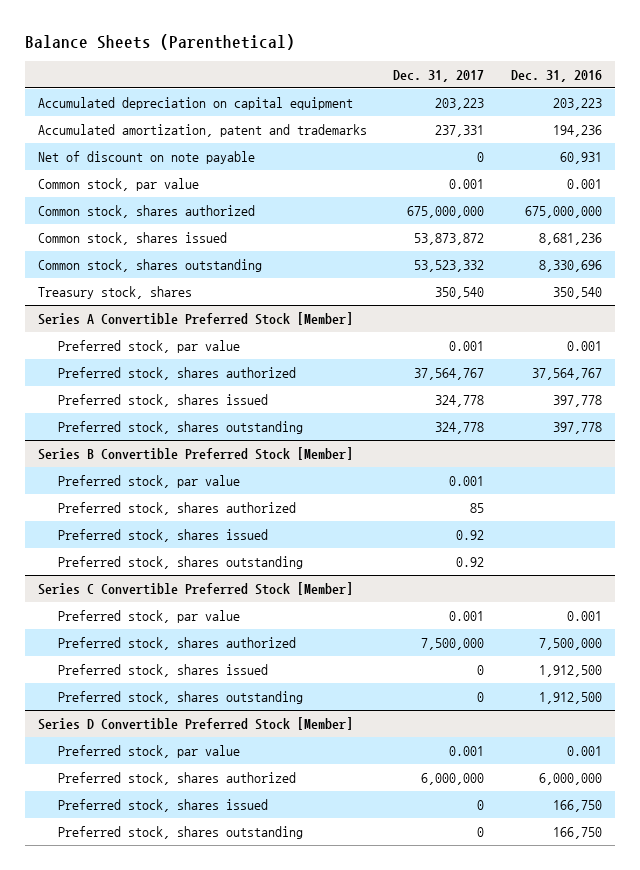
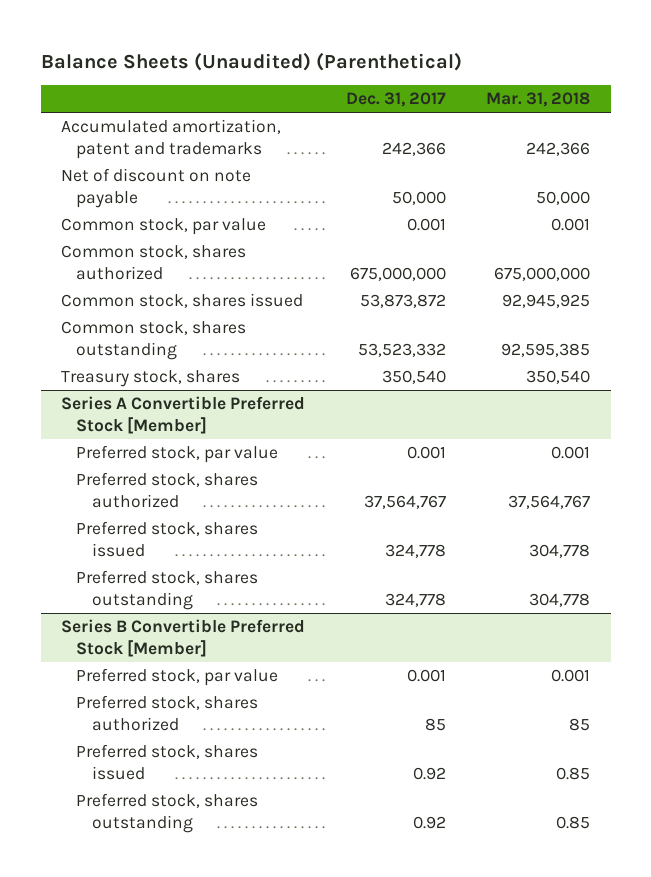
[24,33,295,50] Balance Sheets (Parenthetical) -> [40,51,462,71] Balance Sheets (Unaudited) (Parenthetical)
[510,69,602,82] Dec. 31, 2016 -> none
none -> [486,92,591,108] Mar. 31, 2018
[38,96,354,110] Accumulated depreciation on capital equipment -> none
[435,124,485,137] 237,331 -> [381,142,446,157] 242,366
[477,151,485,162] 0 -> [391,191,446,206] 50,000
[38,581,354,595] Series C Convertible Preferred Stock [Member] -> none
[58,609,241,623] Preferred stock, par value -> none
[58,636,297,650] Preferred stock, shares authorized -> none
[58,663,269,677] Preferred stock, shares issued -> none
[58,690,304,704] Preferred stock, shares outstanding -> none
[38,716,354,730] Series D Convertible Preferred Stock [Member] -> none
[58,744,241,758] Preferred stock, par value -> none
[58,771,297,785] Preferred stock, shares authorized -> none
[58,798,269,812] Preferred stock, shares issued -> none
[58,825,304,839] Preferred stock, shares outstanding -> none

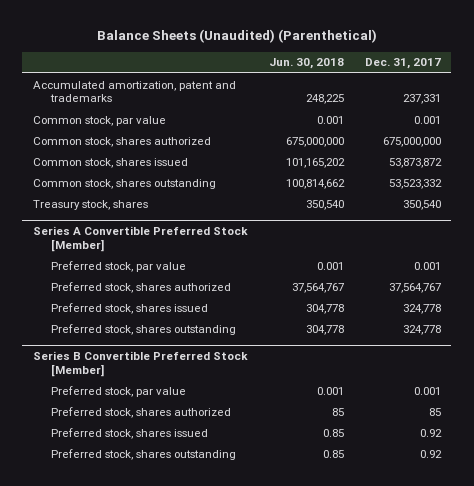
[486,92,591,108] Mar. 31, 2018 -> none
none -> [268,58,344,70] Jun. 30, 2018
[61,168,252,209] Net of discount on note payable -> none
[381,142,446,157] 242,366 -> [402,94,441,105] 237,331

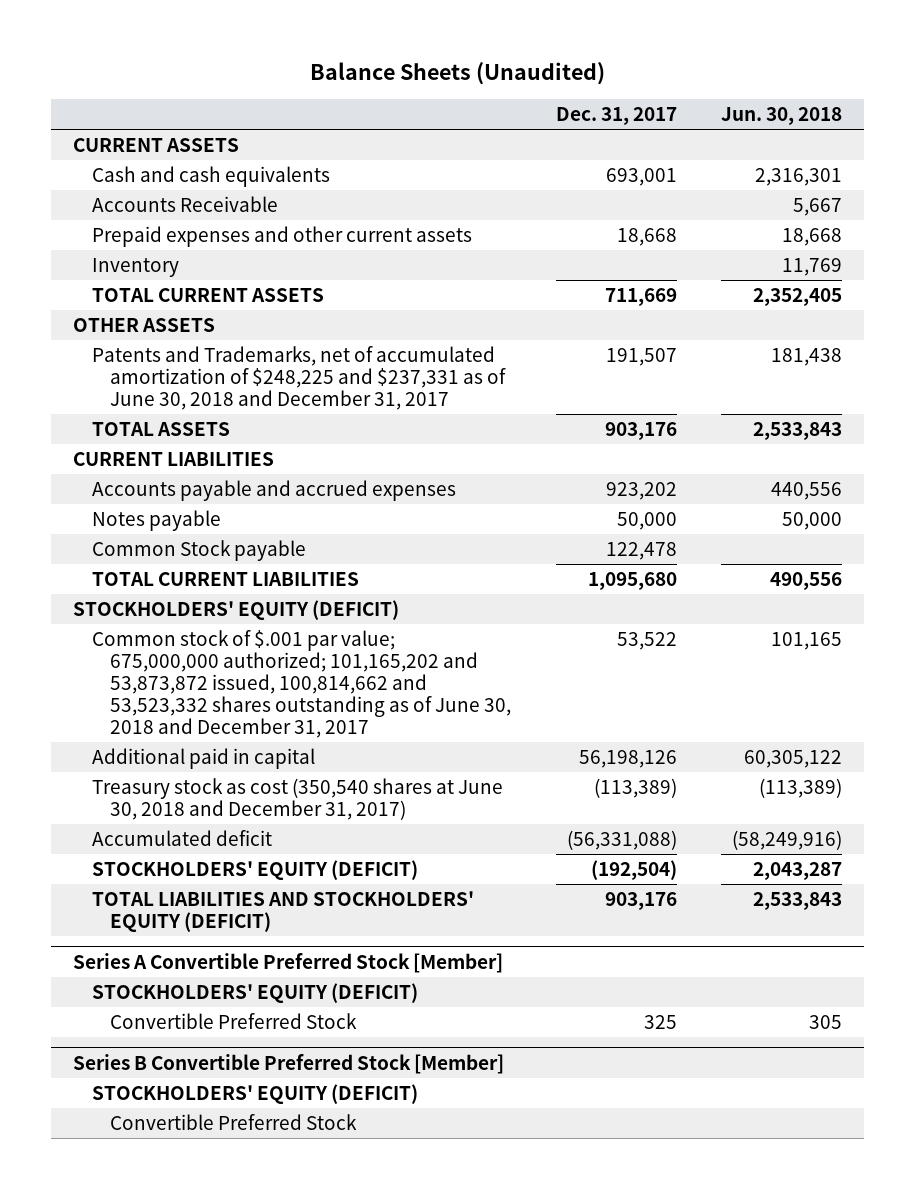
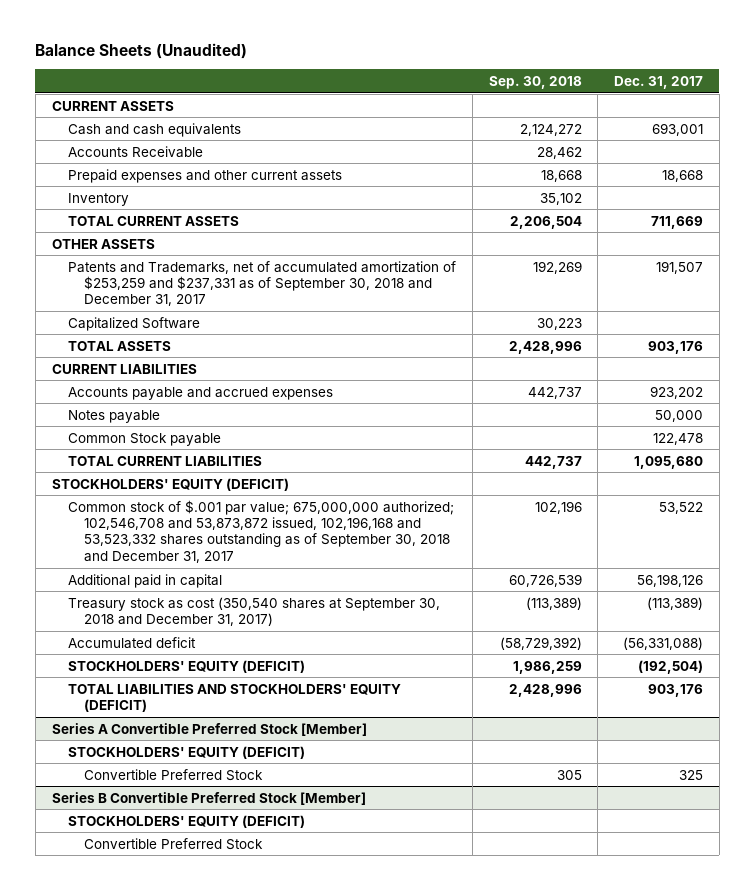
[720,107,842,126] Jun. 30, 2018 -> none
none -> [488,75,582,89] Sep. 30, 2018
[91,345,507,410] Patents and Trademarks, net of accumulated amortization of $248,225 and $237,331 as of June 30, 2018 and December 31, 2017 -> [67,260,456,307] Patents and Trademarks, net of accumulated amortization of $253,259 and $237,331 as of September 30, 2018 and December 31, 2017
none -> [67,316,200,331] Capitalized Software
[91,629,512,738] Common stock of $.001 par value; 675,000,000 authorized; 101,165,202 and 53,873,872 issued, 100,814,662 and 53,523,332 shares outstanding as of June 30, 2018 and December 31, 2017 -> [67,499,454,563] Common stock of $.001 par value; 675,000,000 authorized; 102,546,708 and 53,873,872 issued, 102,196,168 and 53,523,332 shares outstanding as of September 30, 2018 and December 31, 2017
[91,777,503,820] Treasury stock as cost (350,540 shares at June 30, 2018 and December 31, 2017) -> [67,596,440,626] Treasury stock as cost (350,540 shares at September 30, 2018 and December 31, 2017)

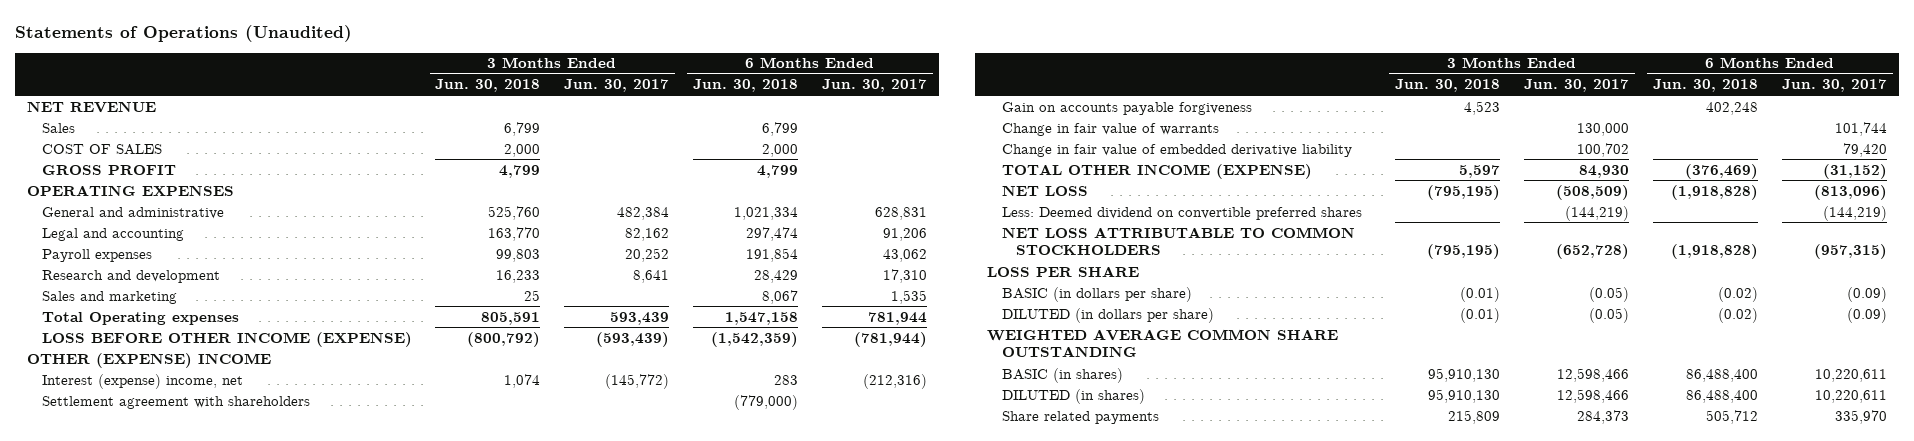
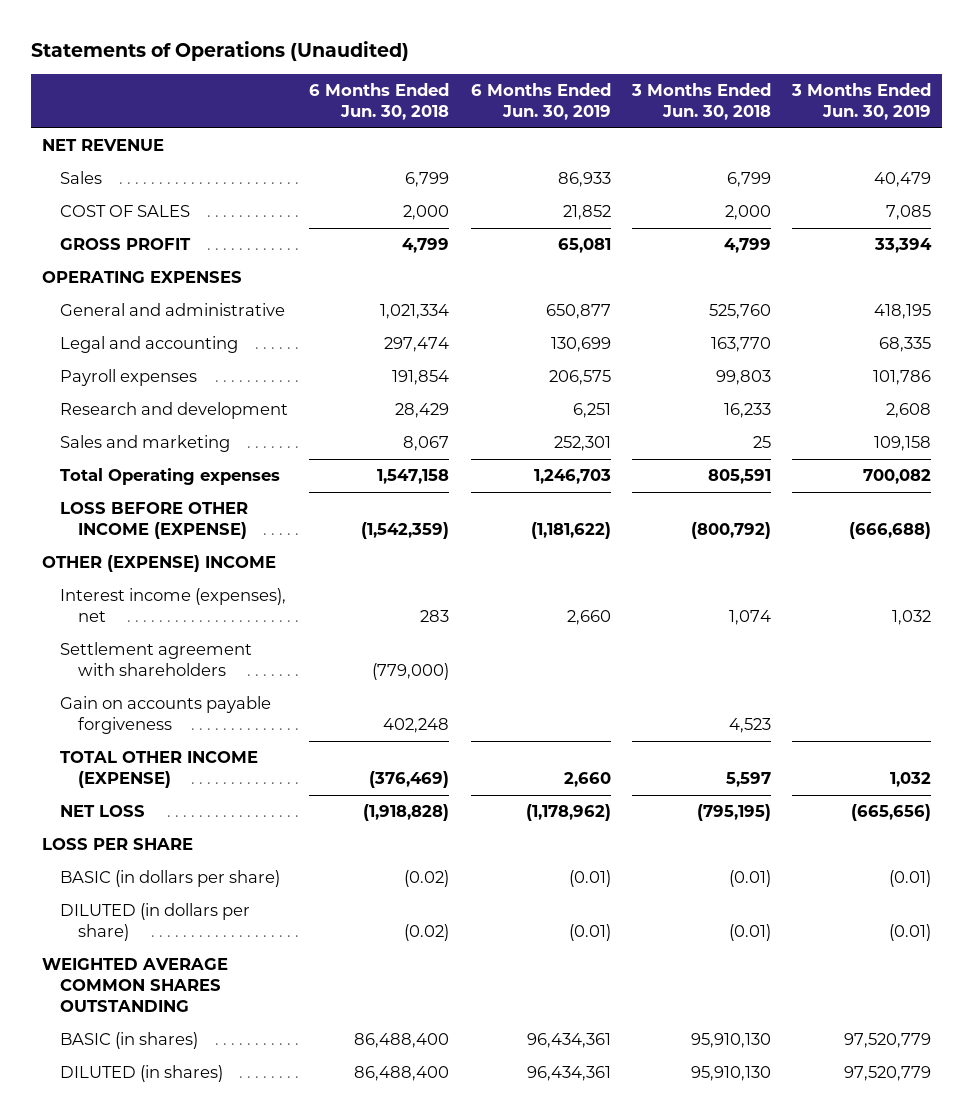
[564,79,670,93] Jun. 30, 2017 -> none
[821,79,927,93] Jun. 30, 2017 -> none
none -> [470,83,611,120] 6 Months Ended Jun. 30, 2019
none -> [791,83,932,120] 3 Months Ended Jun. 30, 2019
[41,373,243,389] Interest (expense) income, net -> [59,588,286,623] Interest income (expenses), net
[1001,122,1219,136] Change in fair value of warrants -> none
[1001,143,1352,157] Change in fair value of embedded derivative liability -> none
[1001,206,1362,220] Less: Deemed dividend on convertible preferred shares -> none
[1001,226,1355,256] NET LOSS ATTRIBUTABLE TO COMMON STOCKHOLDERS -> none
[987,328,1339,358] WEIGHTED AVERAGE COMMON SHARE OUTSTANDING -> [42,958,229,1013] WEIGHTED AVERAGE COMMON SHARES OUTSTANDING
[1001,410,1159,424] Share related payments -> none

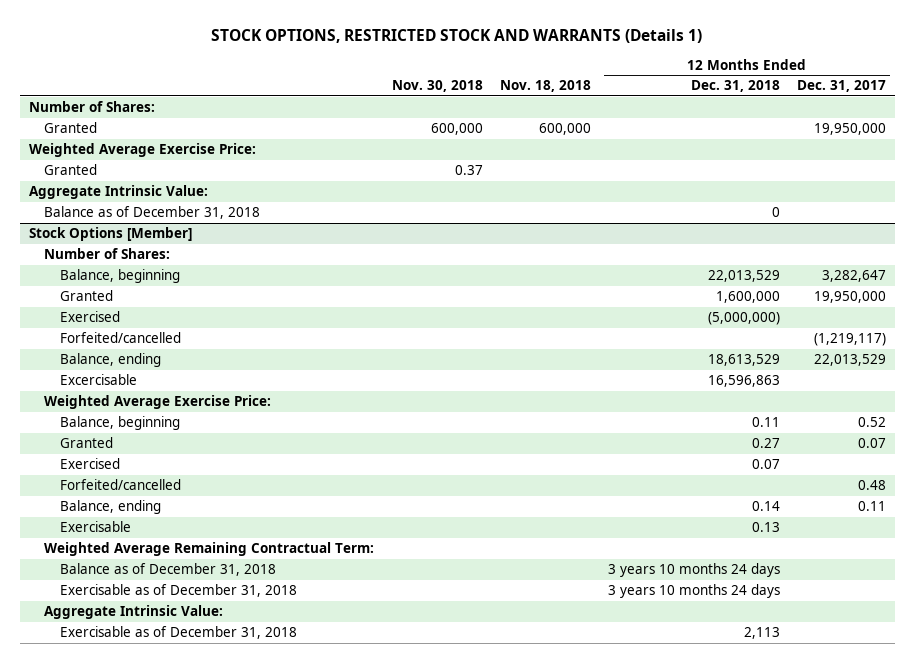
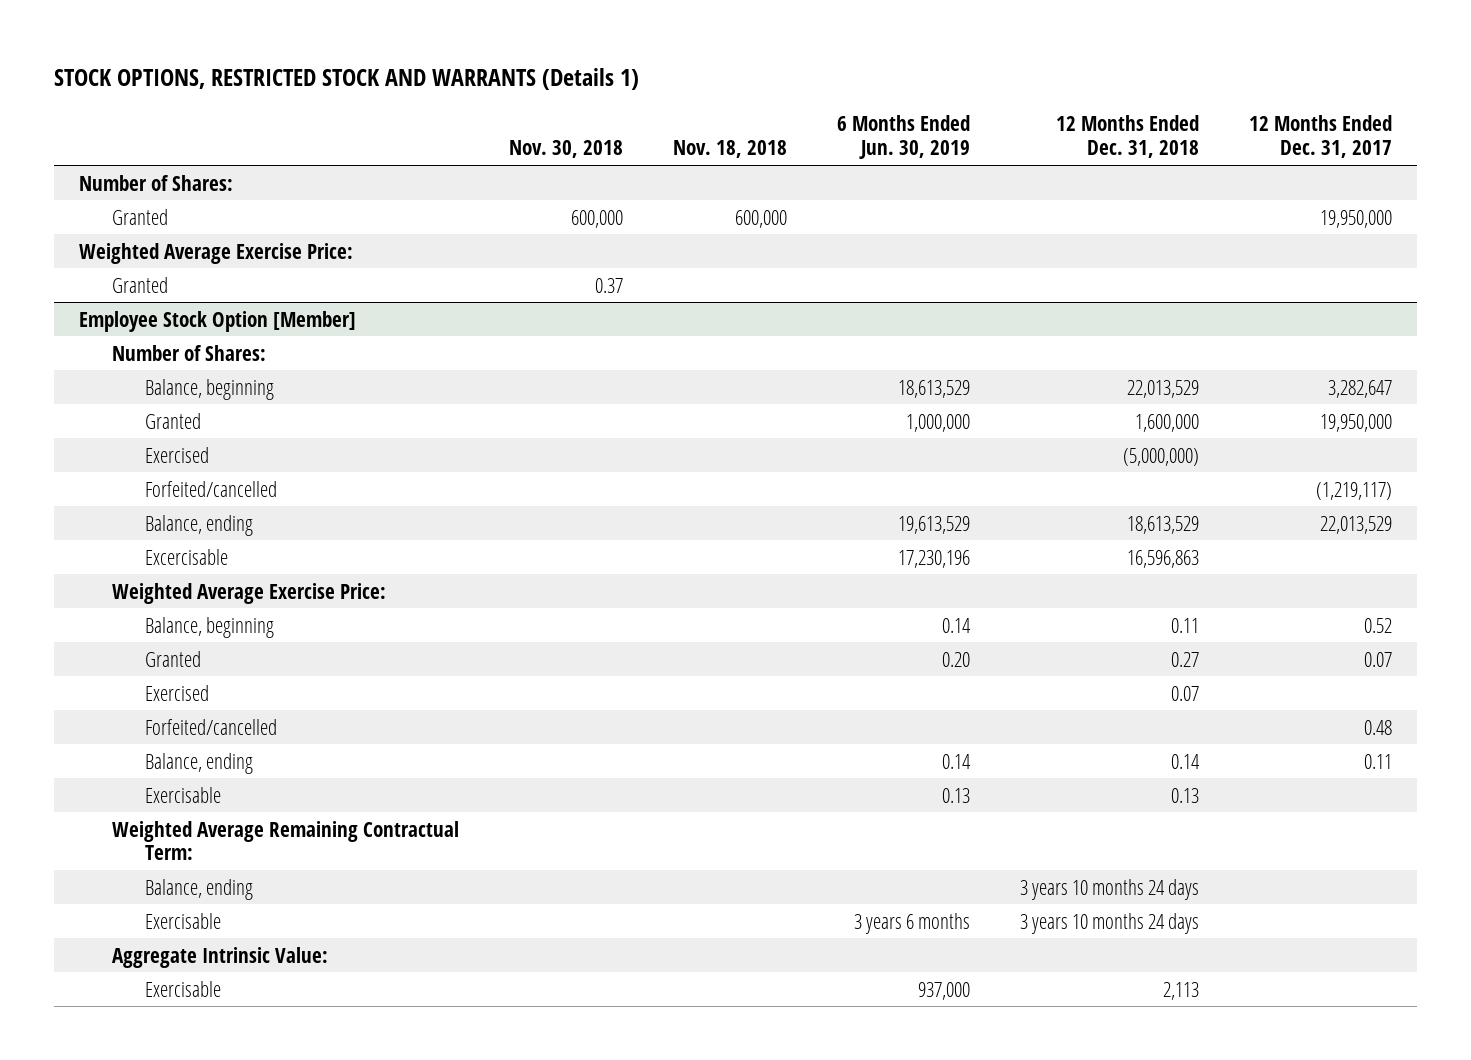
none -> [836,115,970,160] 6 Months Ended Jun. 30, 2019
[28,185,208,200] Aggregate Intrinsic Value: -> none
[44,206,261,220] Balance as of December 31, 2018 -> none
[28,227,192,242] Stock Options [Member] -> [79,310,357,332] Employee Stock Option [Member]
[60,563,277,577] Balance as of December 31, 2018 -> [144,878,253,900] Balance, ending
[60,584,298,598] Exercisable as of December 31, 2018 -> [144,912,221,929] Exercisable
[60,626,298,640] Exercisable as of December 31, 2018 -> [144,980,221,997] Exercisable

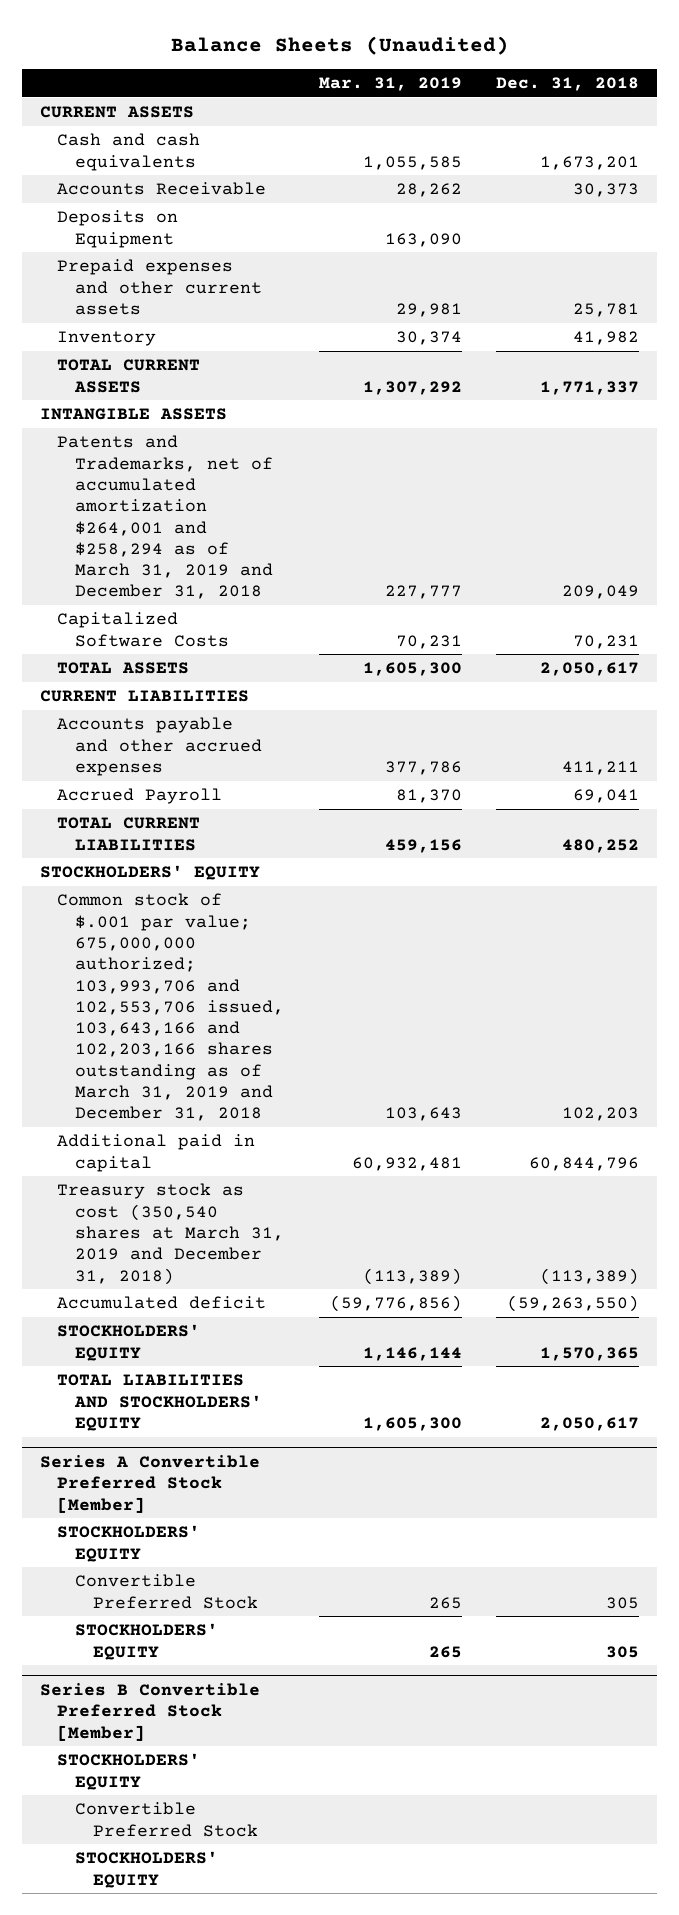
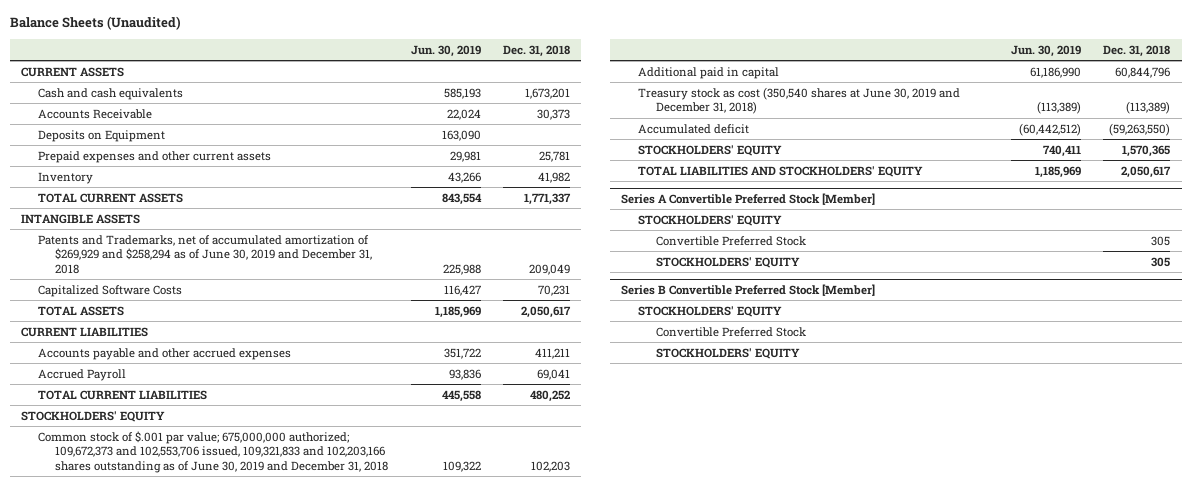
[318,76,462,91] Mar. 31, 2019 -> none
none -> [410,44,481,57] Jun. 30, 2019
[57,435,274,600] Patents and Trademarks, net of accumulated amortization $264,001 and $258,294 as of March 31, 2019 and December 31, 2018 -> [38,234,373,274] Patents and Trademarks, net of accumulated amortization of $269,929 and $258,294 as of June 30, 2019 and December 31, 2018
[57,893,285,1122] Common stock of $.001 par value; 675,000,000 authorized; 103,993,706 and 102,553,706 issued, 103,643,166 and 102,203,166 shares outstanding as of March 31, 2019 and December 31, 2018 -> [38,430,389,473] Common stock of $.001 par value; 675,000,000 authorized; 109,672,373 and 102,553,706 issued, 109,321,833 and 102,203,166 shares outstanding as of June 30, 2019 and December 31, 2018
[57,1183,285,1285] Treasury stock as cost (350,540 shares at March 31, 2019 and December 31, 2018) -> [638,86,961,115] Treasury stock as cost (350,540 shares at June 30, 2019 and December 31, 2018)

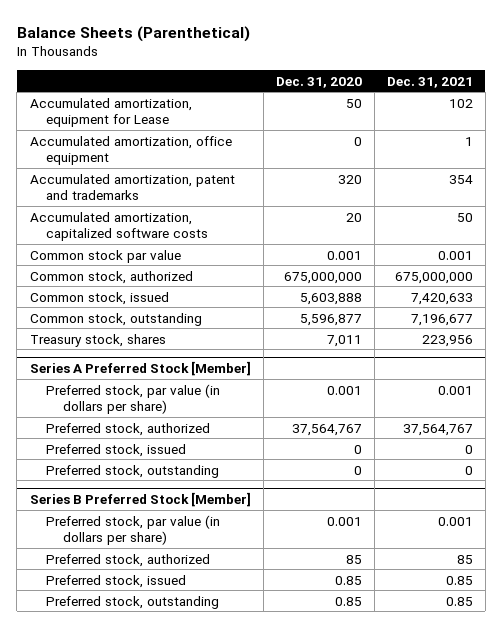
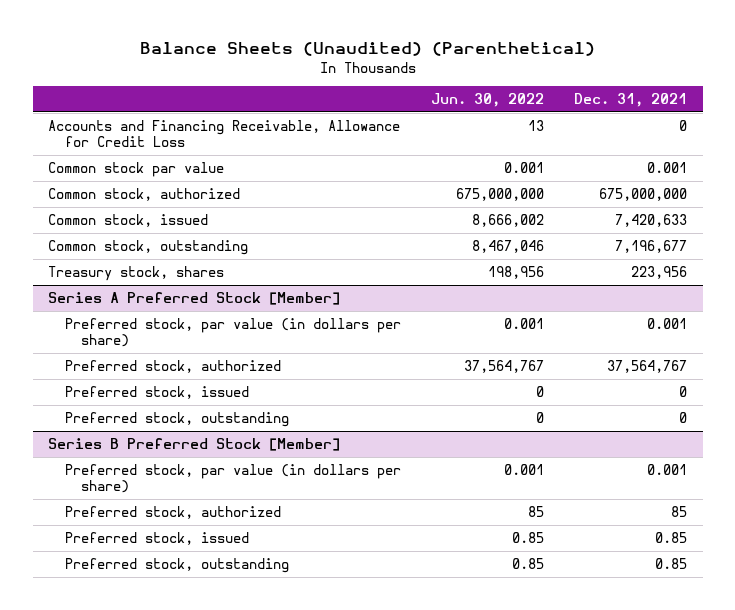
[16,26,250,43] Balance Sheets (Parenthetical) -> [139,42,595,57] Balance Sheets (Unaudited) (Parenthetical)
[275,76,362,88] Dec. 31, 2020 -> none
none -> [431,93,545,108] Jun. 30, 2022
[29,97,192,127] Accumulated amortization, equipment for Lease -> none
[29,135,232,165] Accumulated amortization, office equipment -> none
[29,173,235,200] Accumulated amortization, patent and trademarks -> none
[29,211,209,241] Accumulated amortization, capitalized software costs -> none
none -> [47,120,400,148] Accounts and Financing Receivable, Allowance for Credit Loss

